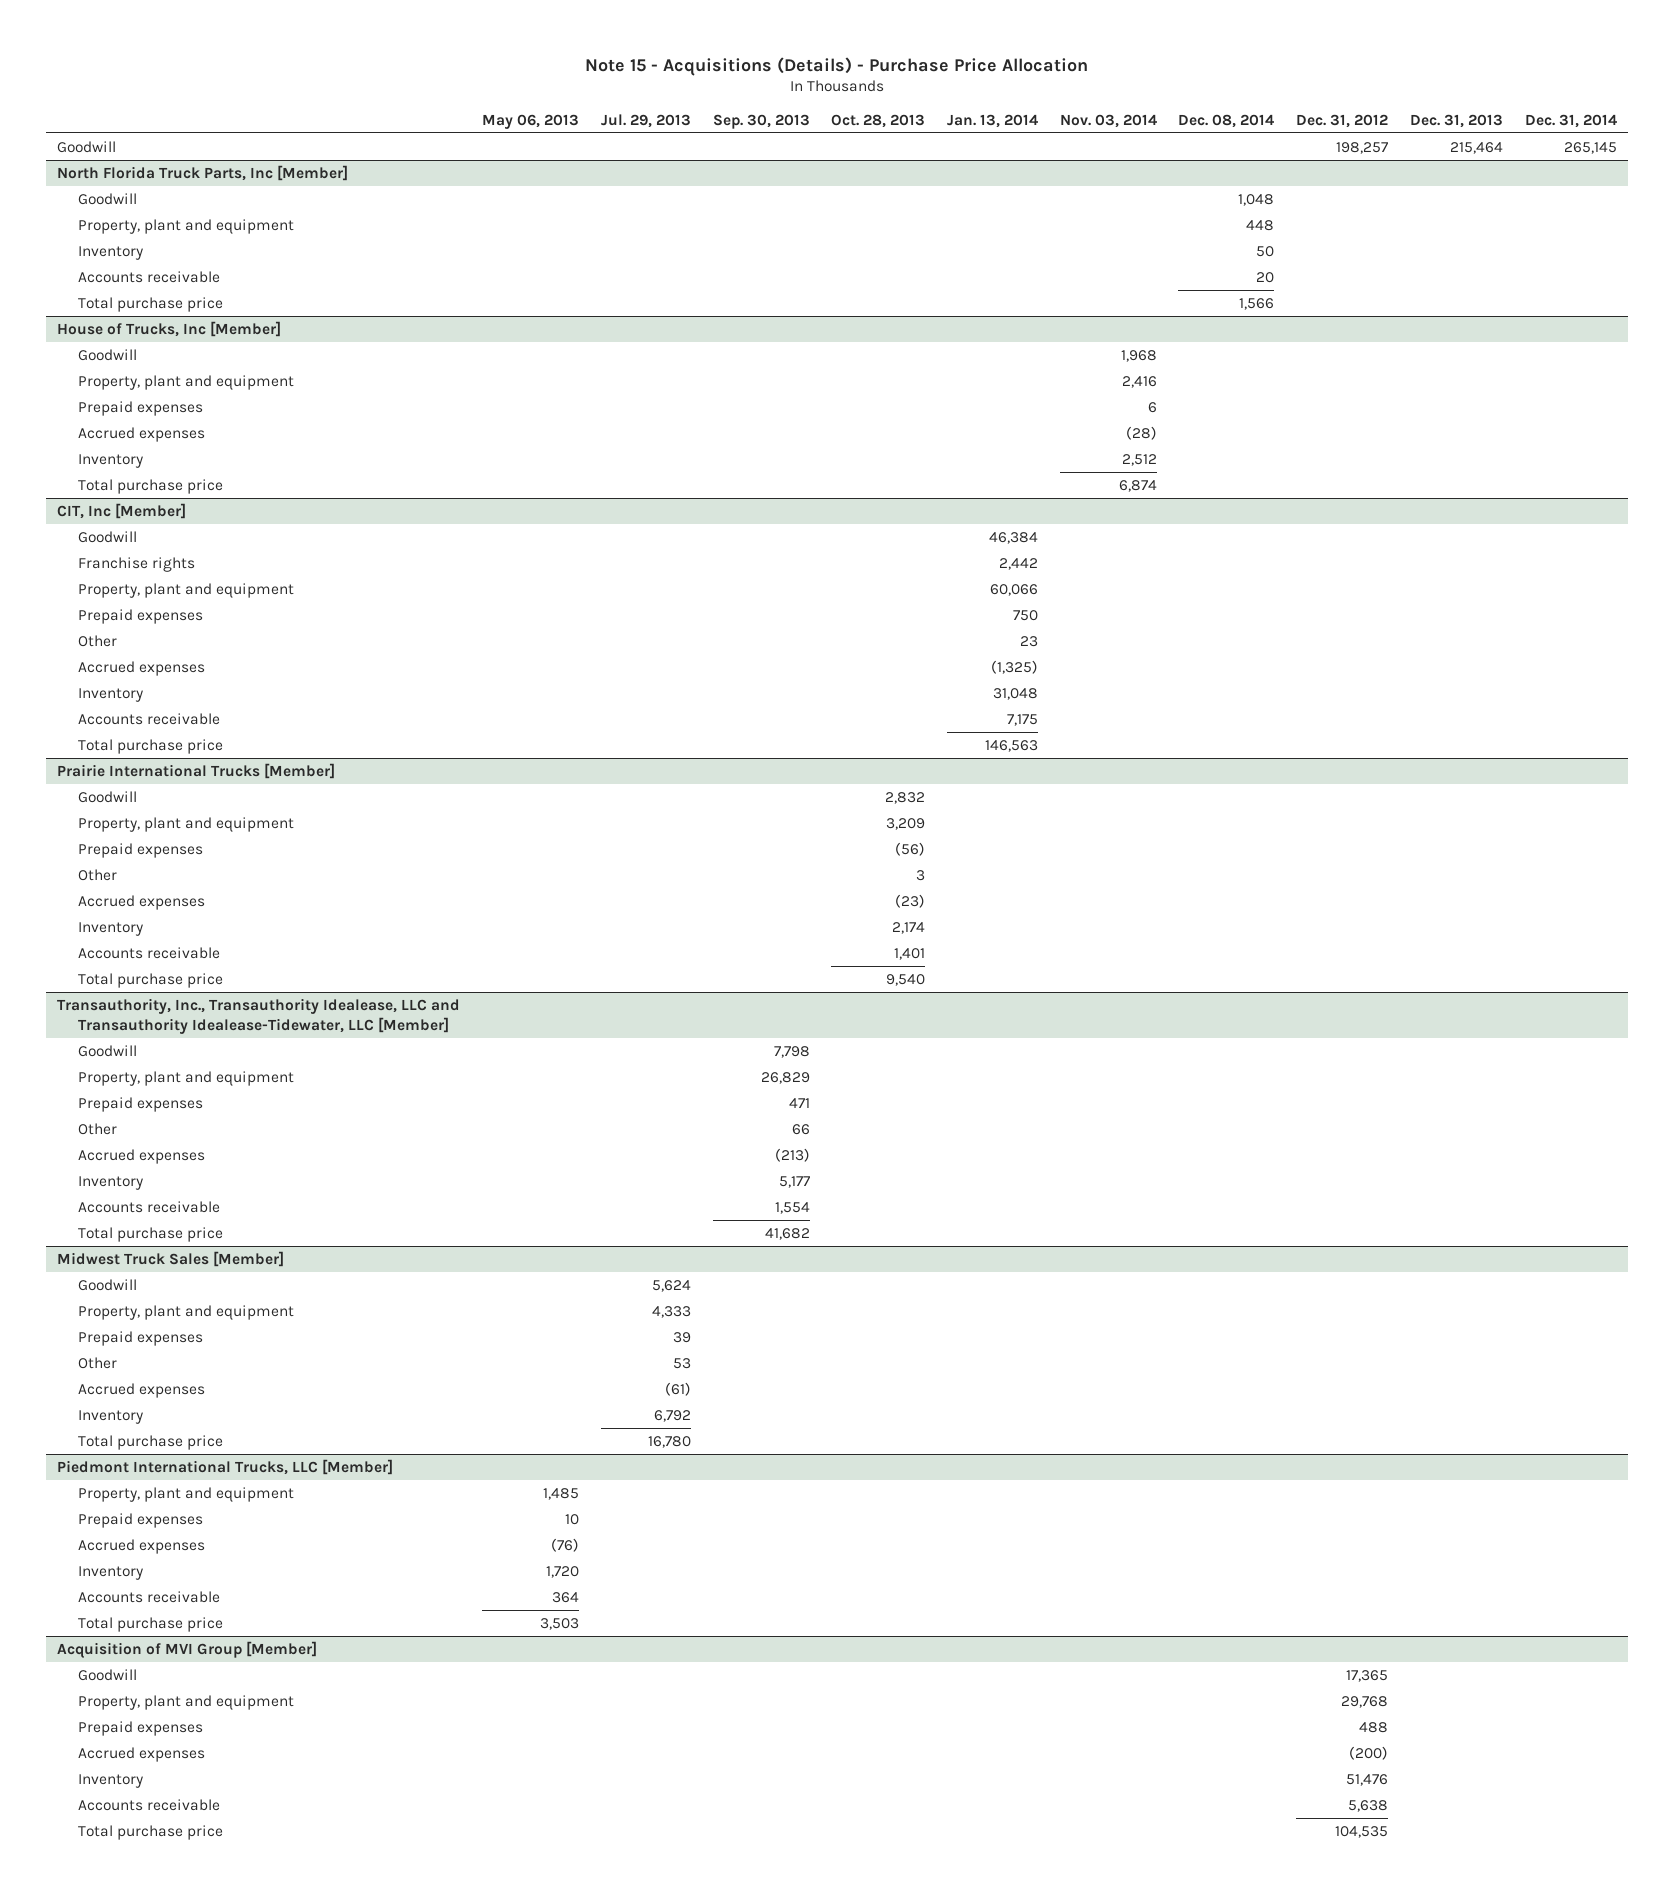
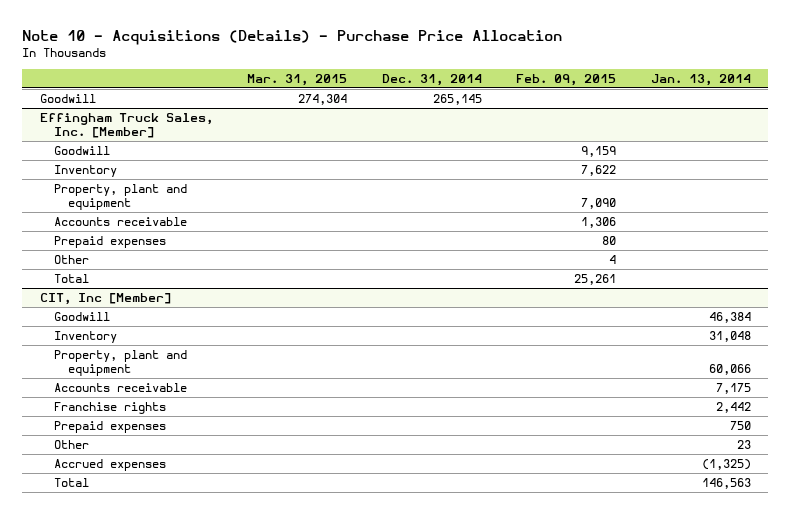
[585,56,1089,76] Note 15 - Acquisitions (Details) - Purchase Price Allocation -> [22,30,563,46] Note 10 - Acquisitions (Details) - Purchase Price Allocation
[482,113,580,129] May 06, 2013 -> none
[600,113,691,128] Jul. 29, 2013 -> none
[712,113,810,129] Sep. 30, 2013 -> none
[831,113,926,128] Oct. 28, 2013 -> none
[1059,113,1157,128] Nov. 03, 2014 -> none
[1178,113,1275,128] Dec. 08, 2014 -> none
[1296,113,1389,128] Dec. 31, 2012 -> none
[1409,113,1503,128] Dec. 31, 2013 -> none
none -> [247,74,348,87] Mar. 31, 2015
none -> [516,74,617,87] Feb. 09, 2015
[57,164,349,181] North Florida Truck Parts, Inc [Member] -> none
[77,192,137,205] Goodwill -> none
[77,218,294,234] Property, plant and equipment -> none
[77,245,143,260] Inventory -> none
[77,270,220,283] Accounts receivable -> none
[77,296,223,312] Total purchase price -> none
[57,320,282,337] House of Trucks, Inc [Member] -> none
[77,348,137,361] Goodwill -> none
[77,374,294,390] Property, plant and equipment -> none
[77,400,203,416] Prepaid expenses -> none
[77,426,205,442] Accrued expenses -> none
[77,453,143,468] Inventory -> none
[77,478,223,494] Total purchase price -> none
none -> [39,112,213,139] Effingham Truck Sales, Inc. [Member]
none -> [54,145,111,155] Goodwill
none -> [54,164,118,177] Inventory
none -> [54,183,188,211] Property, plant and equipment
none -> [54,216,188,226] Accounts receivable
none -> [54,235,167,248] Prepaid expenses
none -> [54,254,90,264] Other
none -> [54,273,90,283] Total
[77,687,143,702] Inventory -> [54,330,118,343] Inventory
[77,712,220,725] Accounts receivable -> [54,382,188,392] Accounts receivable
[77,556,195,572] Franchise rights -> [54,401,167,414] Franchise rights
[57,762,336,779] Prairie International Trucks [Member] -> none
[77,790,137,803] Goodwill -> none
[77,816,294,832] Property, plant and equipment -> none
[77,842,203,858] Prepaid expenses -> none
[77,868,117,881] Other -> none
[77,894,205,910] Accrued expenses -> none
[77,921,143,936] Inventory -> none
[77,946,220,959] Accounts receivable -> none
[77,972,223,988] Total purchase price -> none
[57,997,461,1034] Transauthority, Inc., Transauthority Idealease, LLC and Transauthority Idealease-Tidewater, LLC [Member] -> none
[77,1044,137,1057] Goodwill -> none
[77,1070,294,1086] Property, plant and equipment -> none
[77,1096,203,1112] Prepaid expenses -> none
[77,1122,117,1135] Other -> none
[77,1148,205,1164] Accrued expenses -> none
[77,1175,143,1190] Inventory -> none
[77,1200,220,1213] Accounts receivable -> none
[77,1226,223,1242] Total purchase price -> none
[57,1250,285,1267] Midwest Truck Sales [Member] -> none
[77,1278,137,1291] Goodwill -> none
[77,1304,294,1320] Property, plant and equipment -> none
[77,1330,203,1346] Prepaid expenses -> none
[77,1356,117,1369] Other -> none
[77,1382,205,1398] Accrued expenses -> none
[77,1409,143,1424] Inventory -> none
[77,1434,223,1450] Total purchase price -> none
[57,1458,394,1475] Piedmont International Trucks, LLC [Member] -> none
[77,1486,294,1502] Property, plant and equipment -> none
[77,1512,203,1528] Prepaid expenses -> none
[77,1538,205,1554] Accrued expenses -> none
[77,1565,143,1580] Inventory -> none
[77,1590,220,1603] Accounts receivable -> none
[77,1616,223,1632] Total purchase price -> none
[57,1640,318,1658] Acquisition of MVI Group [Member] -> none
[77,1668,137,1681] Goodwill -> none
[77,1694,294,1710] Property, plant and equipment -> none
[77,1720,203,1736] Prepaid expenses -> none
[77,1746,205,1762] Accrued expenses -> none
[77,1773,143,1788] Inventory -> none
[77,1798,220,1811] Accounts receivable -> none
[77,1824,223,1840] Total purchase price -> none
[77,738,223,754] Total purchase price -> [54,477,90,487] Total

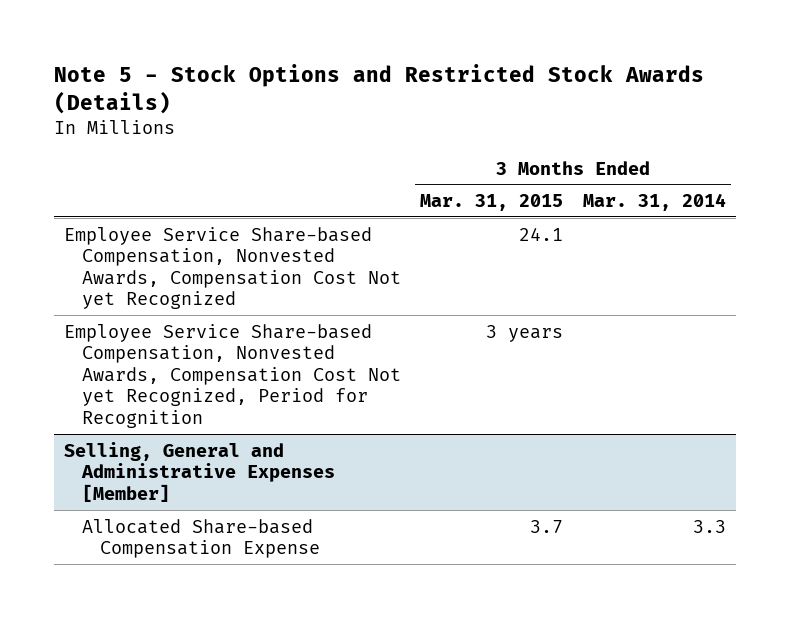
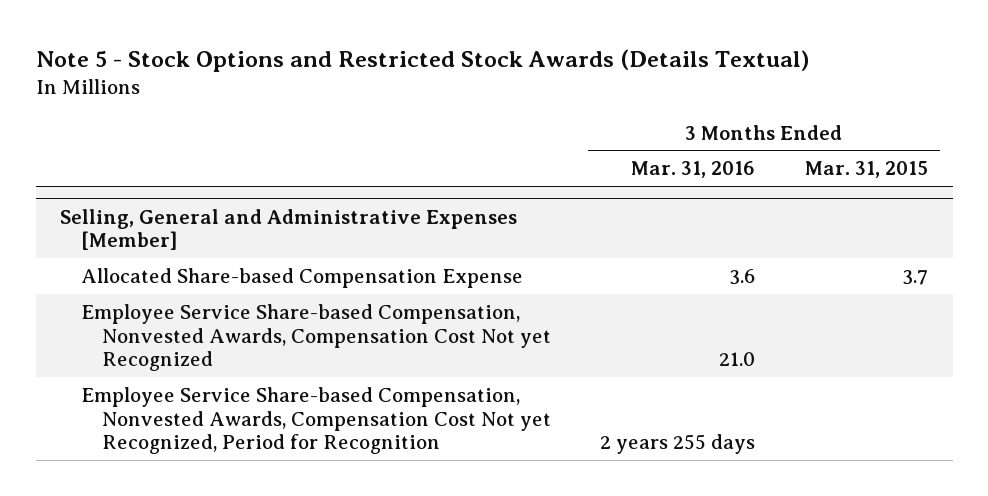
[53,63,704,114] Note 5 - Stock Options and Restricted Stock Awards (Details) -> [35,49,809,73] Note 5 - Stock Options and Restricted Stock Awards (Details Textual)
[583,192,727,211] Mar. 31, 2014 -> none
none -> [631,161,756,179] Mar. 31, 2016
[63,226,401,310] Employee Service Share-based Compensation, Nonvested Awards, Compensation Cost Not yet Recognized -> none
[63,323,401,428] Employee Service Share-based Compensation, Nonvested Awards, Compensation Cost Not yet Recognized, Period for Recognition -> none
none -> [81,303,551,372] Employee Service Share-based Compensation, Nonvested Awards, Compensation Cost Not yet Recognized
none -> [81,386,551,455] Employee Service Share-based Compensation, Nonvested Awards, Compensation Cost Not yet Recognized, Period for Recognition

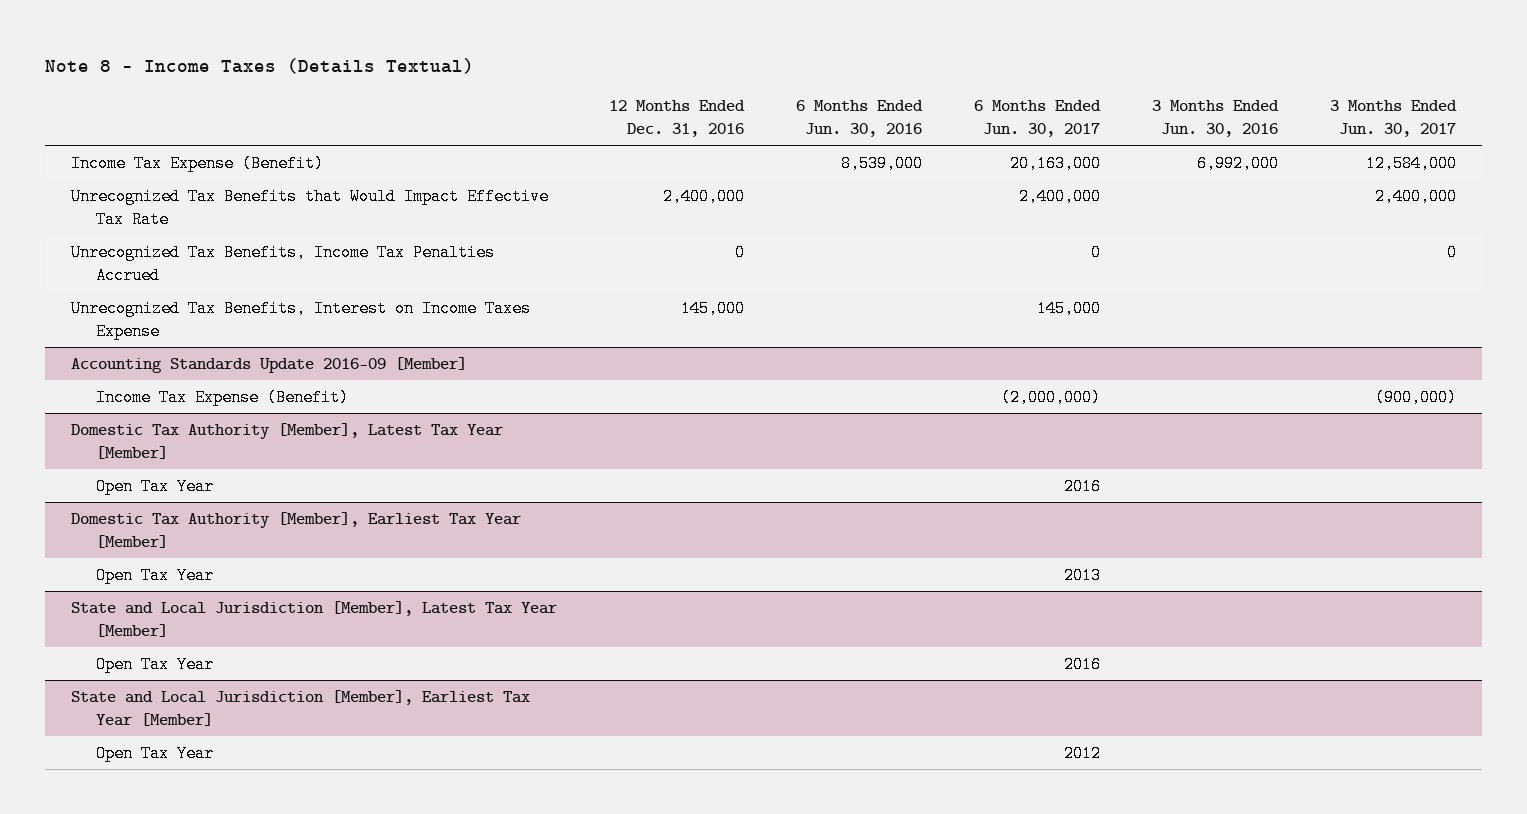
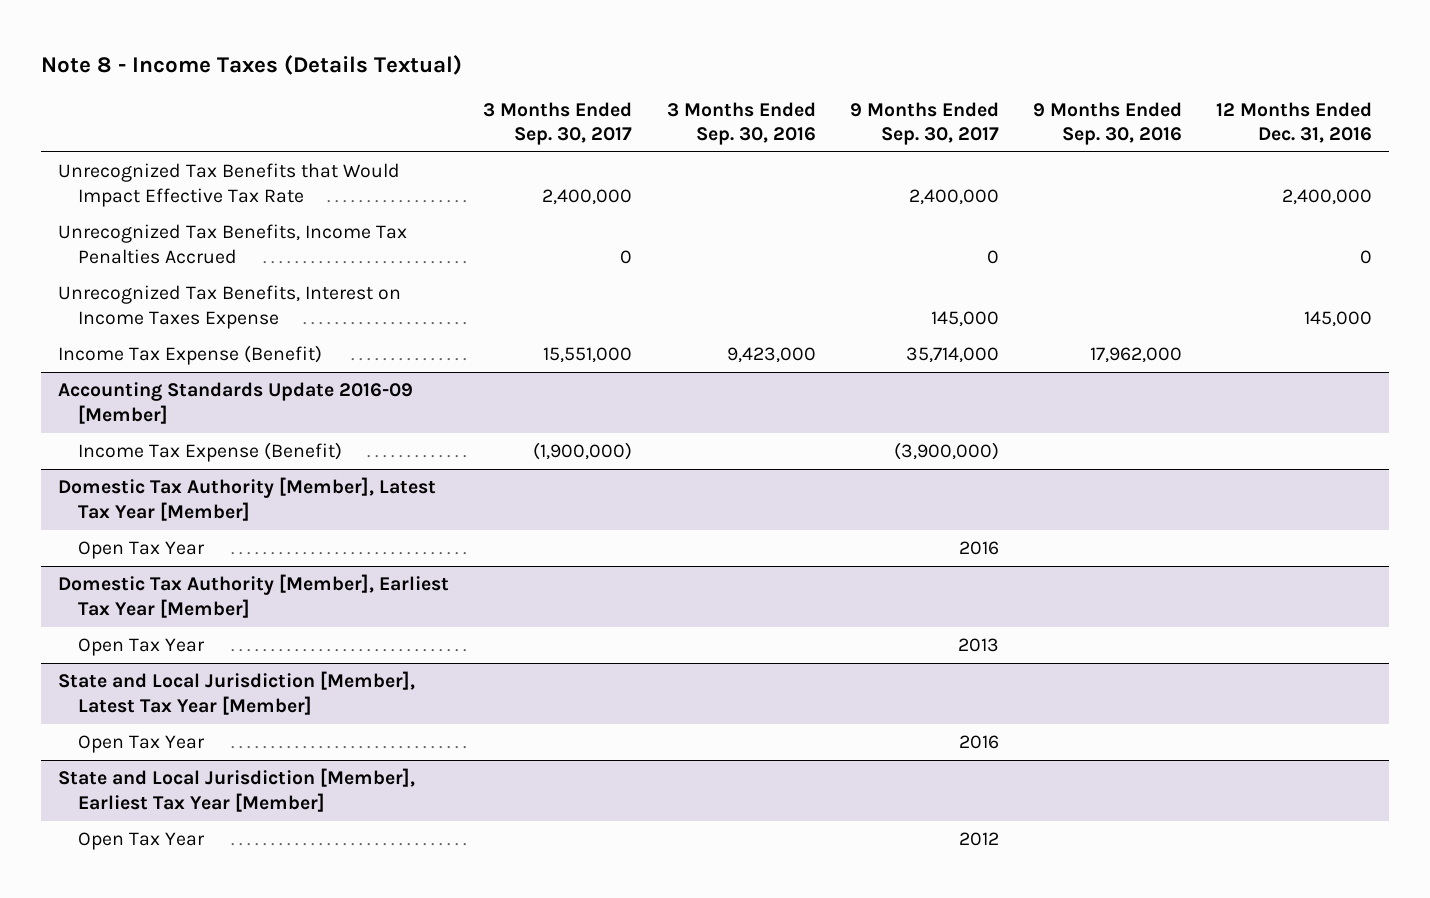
[795,100,923,137] 6 Months Ended Jun. 30, 2016 -> none
[973,100,1101,137] 6 Months Ended Jun. 30, 2017 -> none
[1152,100,1280,137] 3 Months Ended Jun. 30, 2016 -> none
[1330,100,1458,137] 3 Months Ended Jun. 30, 2017 -> none
none -> [483,101,633,145] 3 Months Ended Sep. 30, 2017
none -> [666,101,816,145] 3 Months Ended Sep. 30, 2016
none -> [849,101,999,145] 9 Months Ended Sep. 30, 2017
none -> [1032,101,1182,145] 9 Months Ended Sep. 30, 2016
[70,155,324,173] Income Tax Expense (Benefit) -> [58,345,323,366] Income Tax Expense (Benefit)

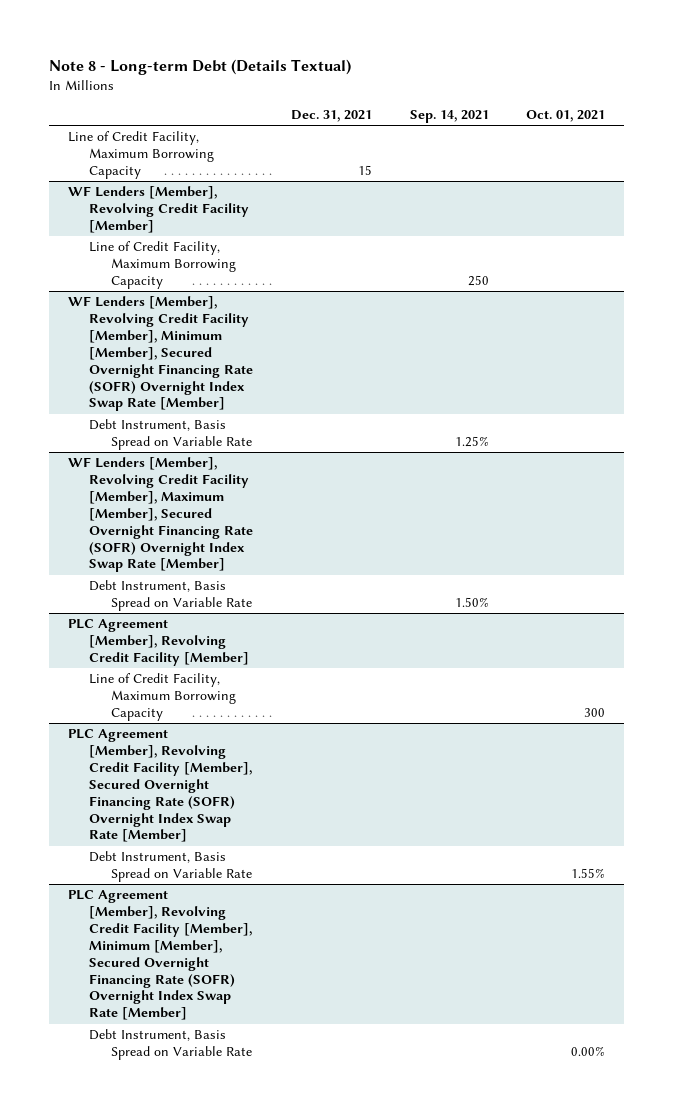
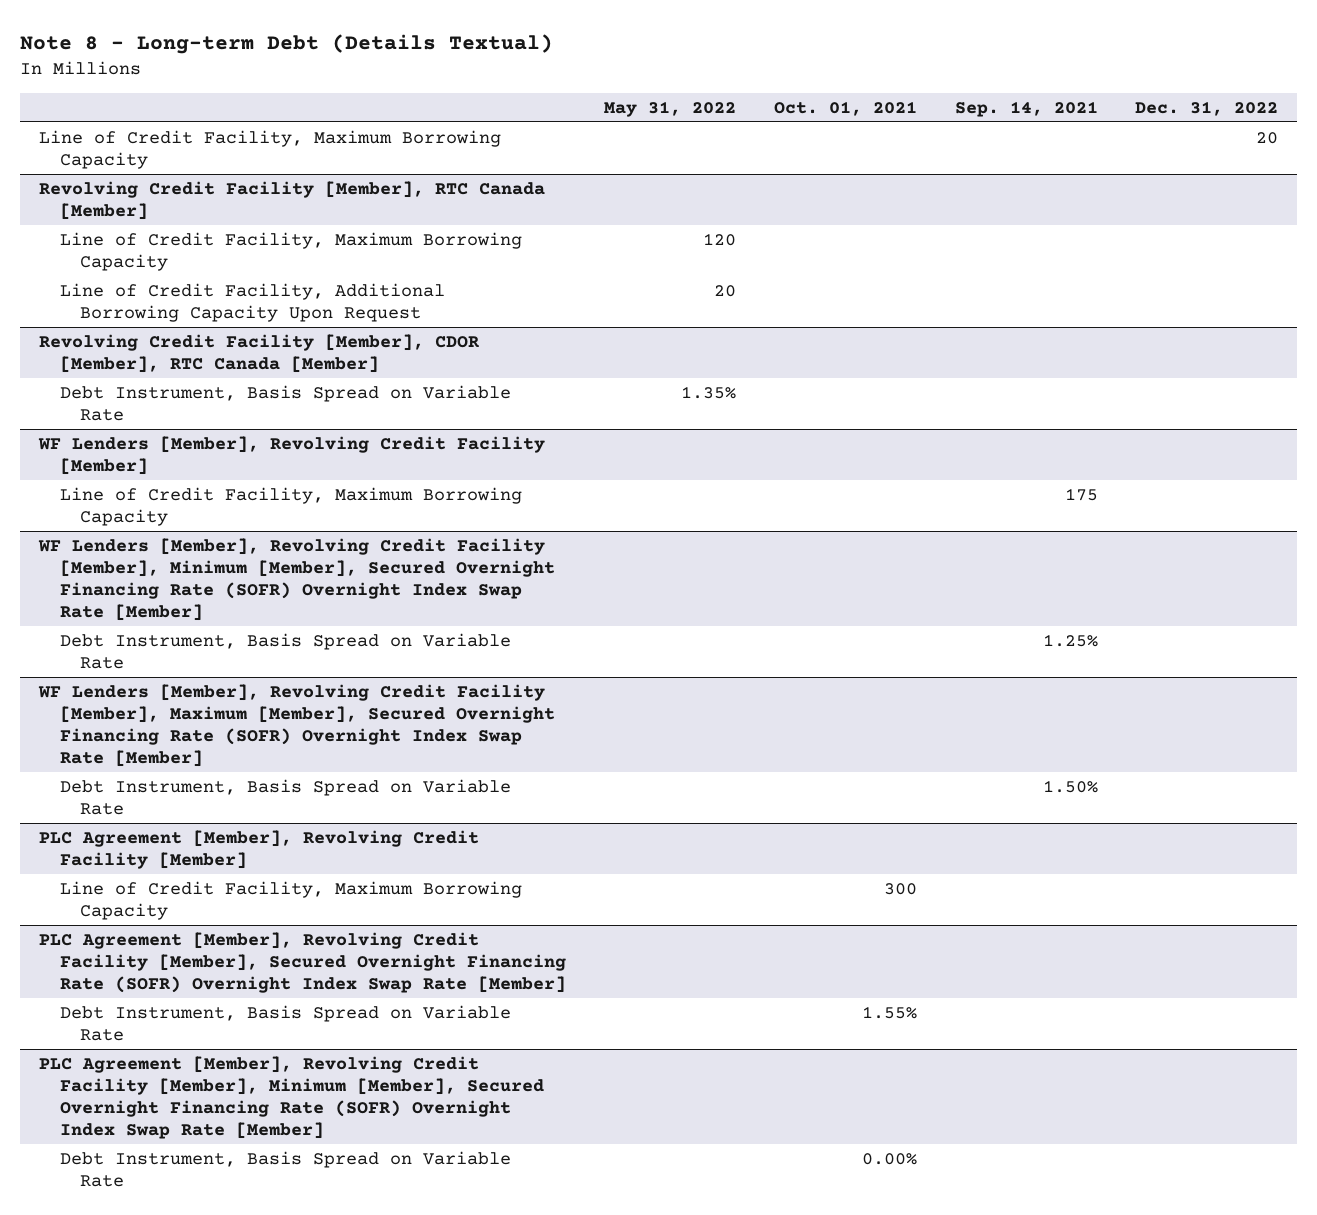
[290,110,372,123] Dec. 31, 2021 -> none
none -> [603,100,736,117] May 31, 2022
none -> [1135,100,1279,116] Dec. 31, 2022
none -> [38,180,545,221] Revolving Credit Facility [Member], RTC Canada [Member]
none -> [59,231,522,272] Line of Credit Facility, Maximum Borrowing Capacity
none -> [59,282,445,323] Line of Credit Facility, Additional Borrowing Capacity Upon Request
none -> [38,333,479,374] Revolving Credit Facility [Member], CDOR [Member], RTC Canada [Member]
none -> [59,384,511,422] Debt Instrument, Basis Spread on Variable Rate
[467,275,489,287] 250 -> [1064,487,1098,501] 175

